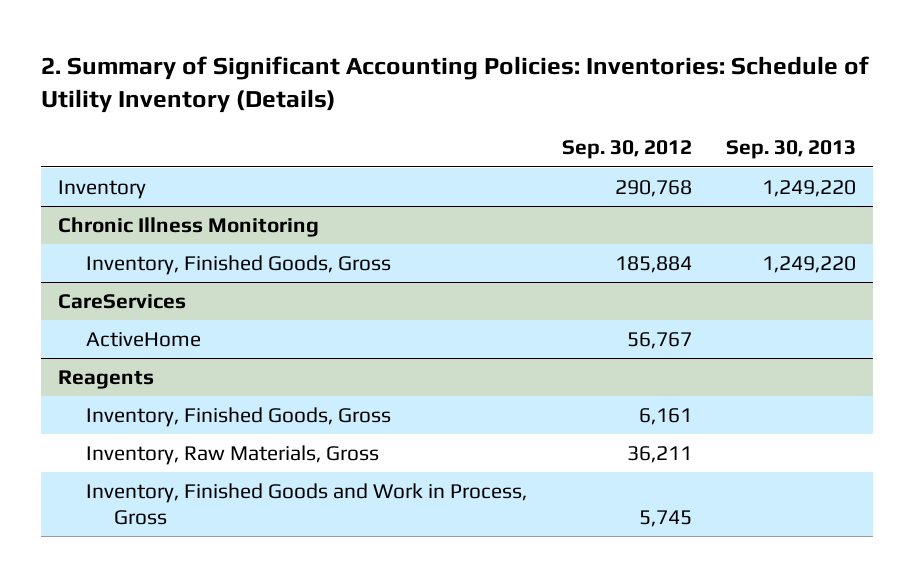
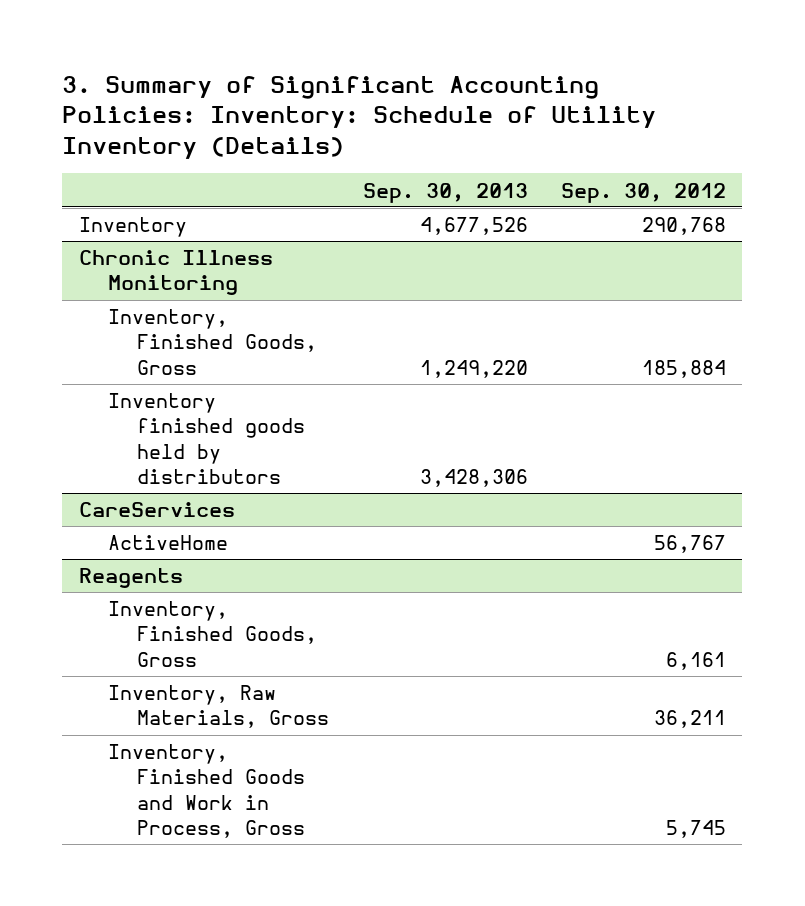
[41,56,870,114] 2. Summary of Significant Accounting Policies: Inventories: Schedule of Utility Inventory (Details) -> [62,75,657,159] 3. Summary of Significant Accounting Policies: Inventory: Schedule of Utility Inventory (Details)
[761,180,856,198] 1,249,220 -> [419,217,528,236] 4,677,526
none -> [108,393,306,484] Inventory finished goods held by distributors

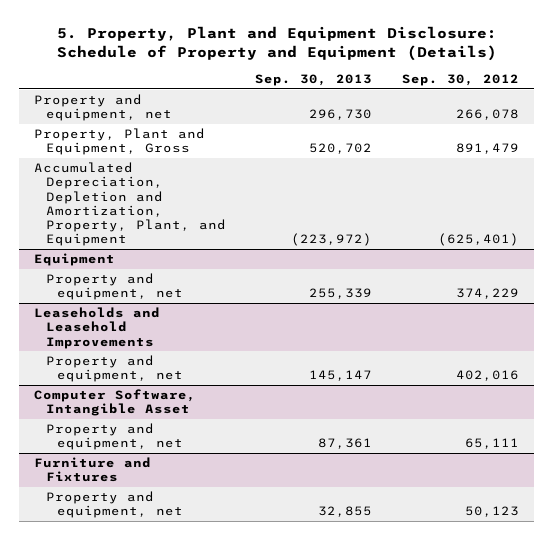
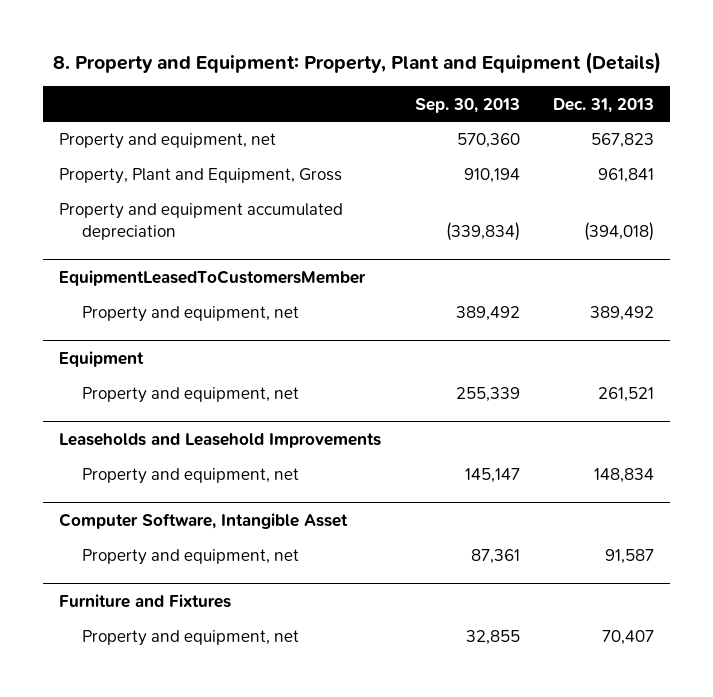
[56,26,497,61] 5. Property, Plant and Equipment Disclosure: Schedule of Property and Equipment (Details) -> [52,52,661,75] 8. Property and Equipment: Property, Plant and Equipment (Details)
[401,74,519,87] Sep. 30, 2012 -> none
none -> [552,97,654,113] Dec. 31, 2013
[309,109,373,121] 296,730 -> [456,133,520,149] 570,360
[309,143,373,155] 520,702 -> [463,168,520,184] 910,194
[34,162,226,247] Accumulated Depreciation, Depletion and Amortization, Property, Plant, and Equipment -> [59,203,344,241] Property and equipment accumulated depreciation
[291,233,373,247] (223,972) -> [445,222,520,242] (339,834)
none -> [59,270,367,287] EquipmentLeasedToCustomersMember
none -> [81,306,299,323] Property and equipment, net

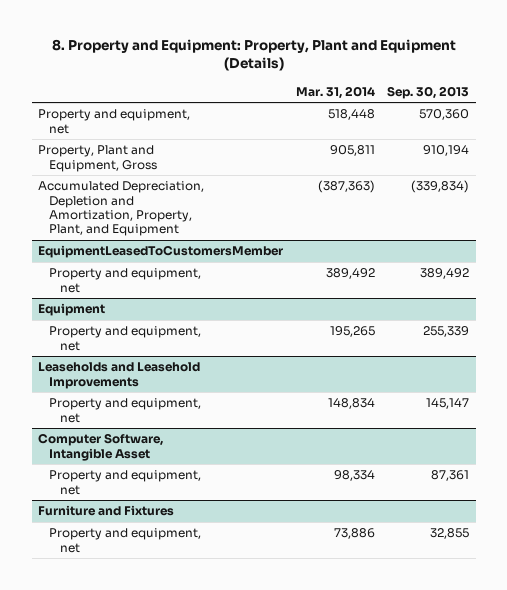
[552,97,654,113] Dec. 31, 2013 -> none
none -> [295,85,375,99] Mar. 31, 2014
[59,203,344,241] Property and equipment accumulated depreciation -> [37,181,204,237] Accumulated Depreciation, Depletion and Amortization, Property, Plant, and Equipment

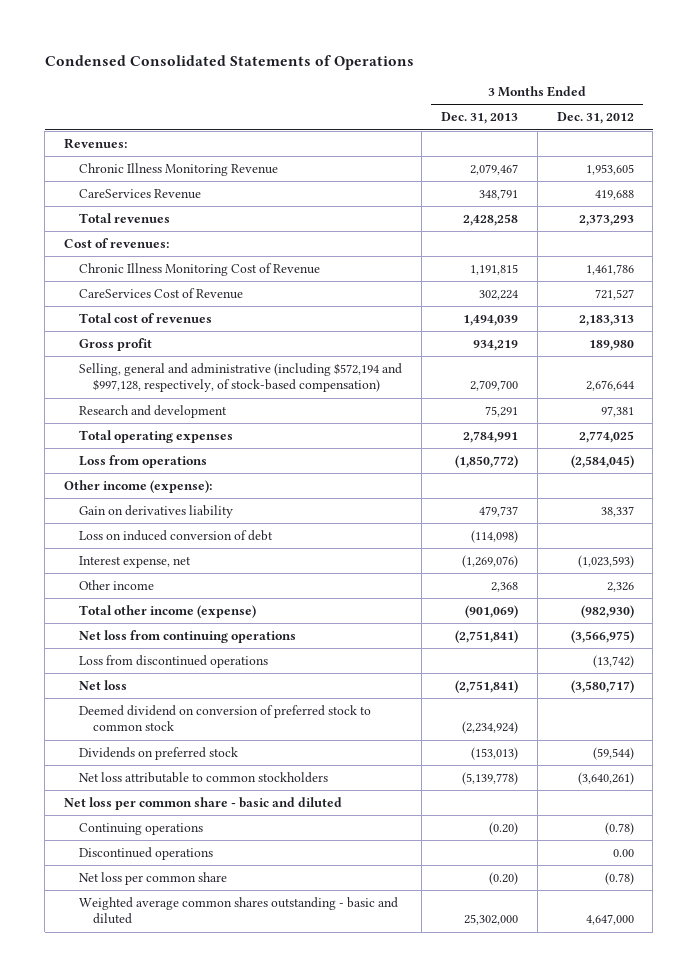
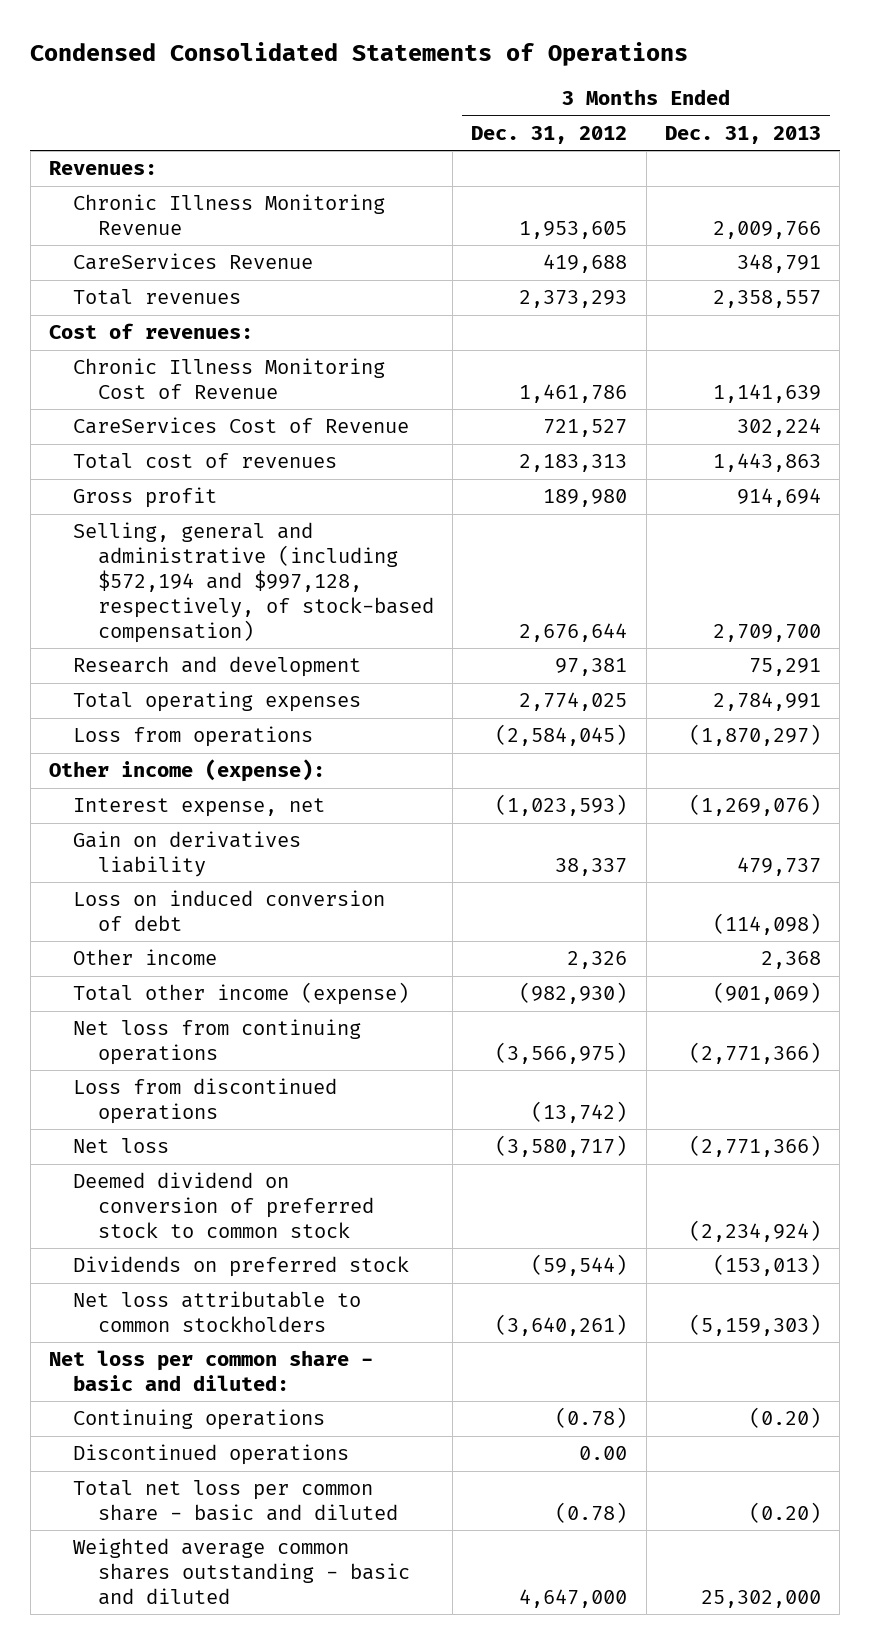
[469,163,518,175] 2,079,467 -> [712,221,821,240] 2,009,766
[462,213,518,226] 2,428,258 -> [712,290,821,309] 2,358,557
[469,263,518,275] 1,191,815 -> [712,384,821,404] 1,141,639
[462,314,518,326] 1,494,039 -> [712,453,821,473] 1,443,863
[472,339,518,351] 934,219 -> [736,488,821,508] 914,694
[454,454,518,468] (1,850,772) -> [688,724,821,747] (1,870,297)
[78,555,191,568] Interest expense, net -> [73,798,326,818] Interest expense, net
[454,629,518,643] (2,751,841) -> [688,1042,821,1065] (2,771,366)
[454,679,518,693] (2,751,841) -> [688,1135,821,1158] (2,771,366)
[461,771,518,785] (5,139,778) -> [688,1314,821,1337] (5,159,303)
[64,796,343,810] Net loss per common share - basic and diluted -> [48,1350,373,1392] Net loss per common share - basic and diluted:
[78,871,227,885] Net loss per common share -> [73,1480,398,1522] Total net loss per common share - basic and diluted

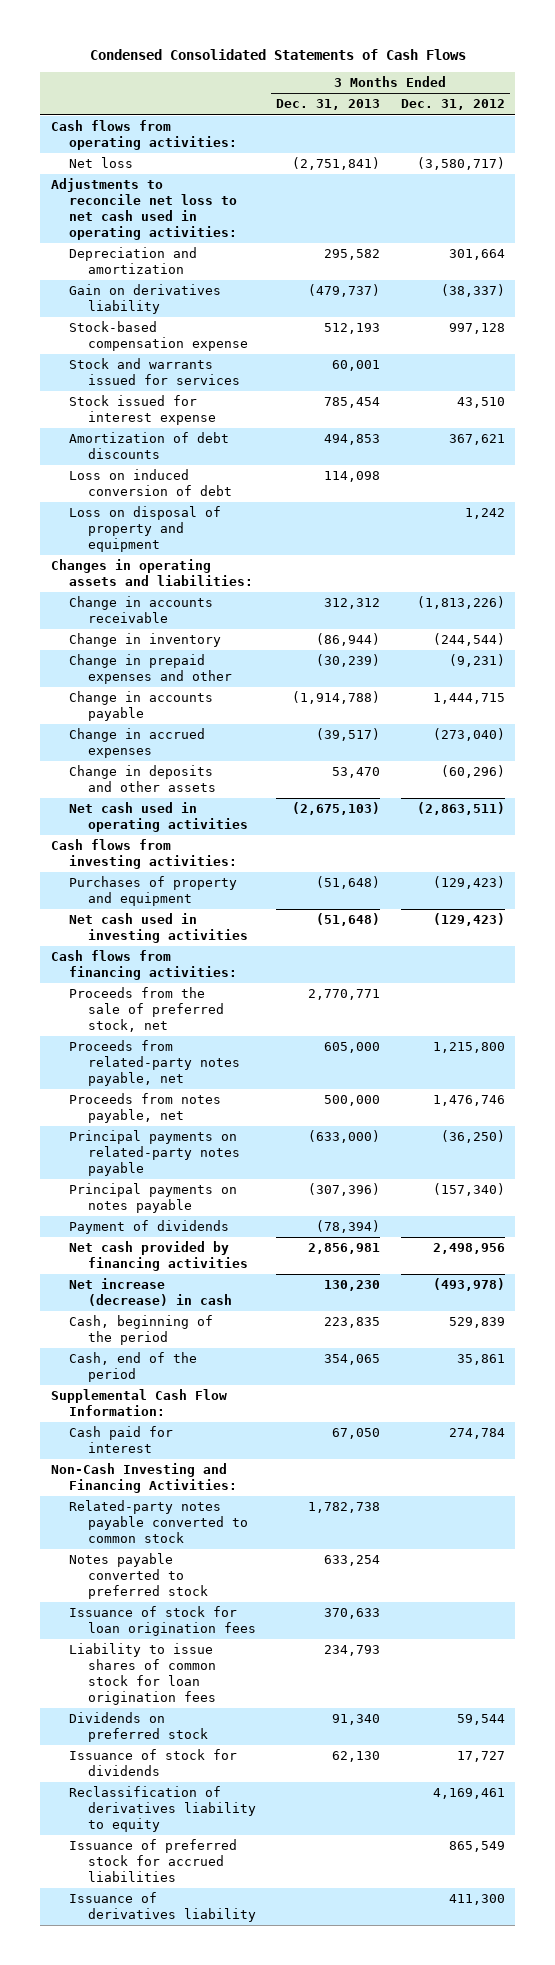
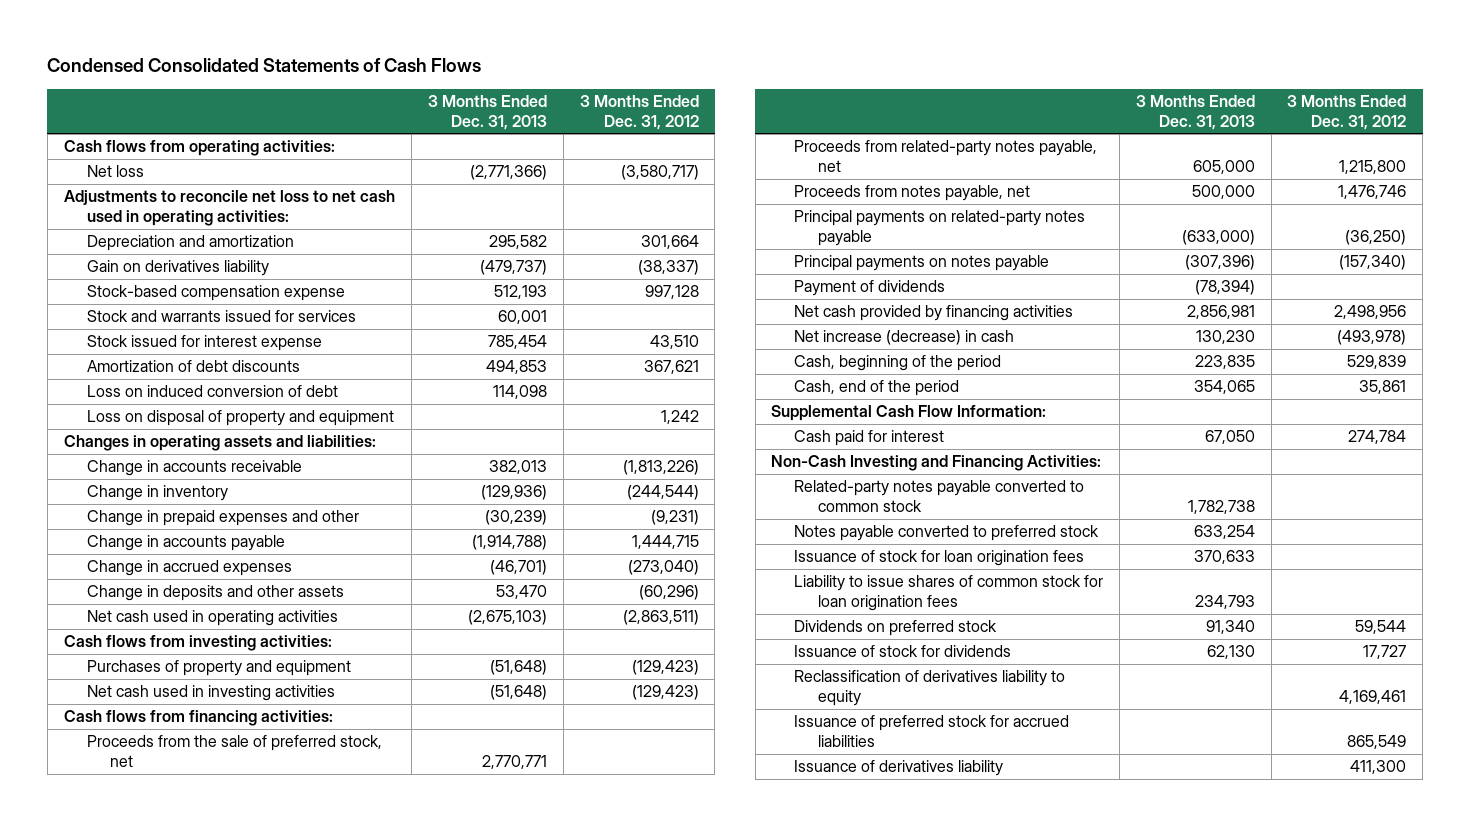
[292,157,381,171] (2,751,841) -> [470,165,548,181] (2,771,366)
[324,598,381,610] 312,312 -> [489,460,548,475] 382,013
[316,633,381,647] (86,944) -> [481,485,548,501] (129,936)
[316,728,381,742] (39,517) -> [490,560,548,576] (46,701)

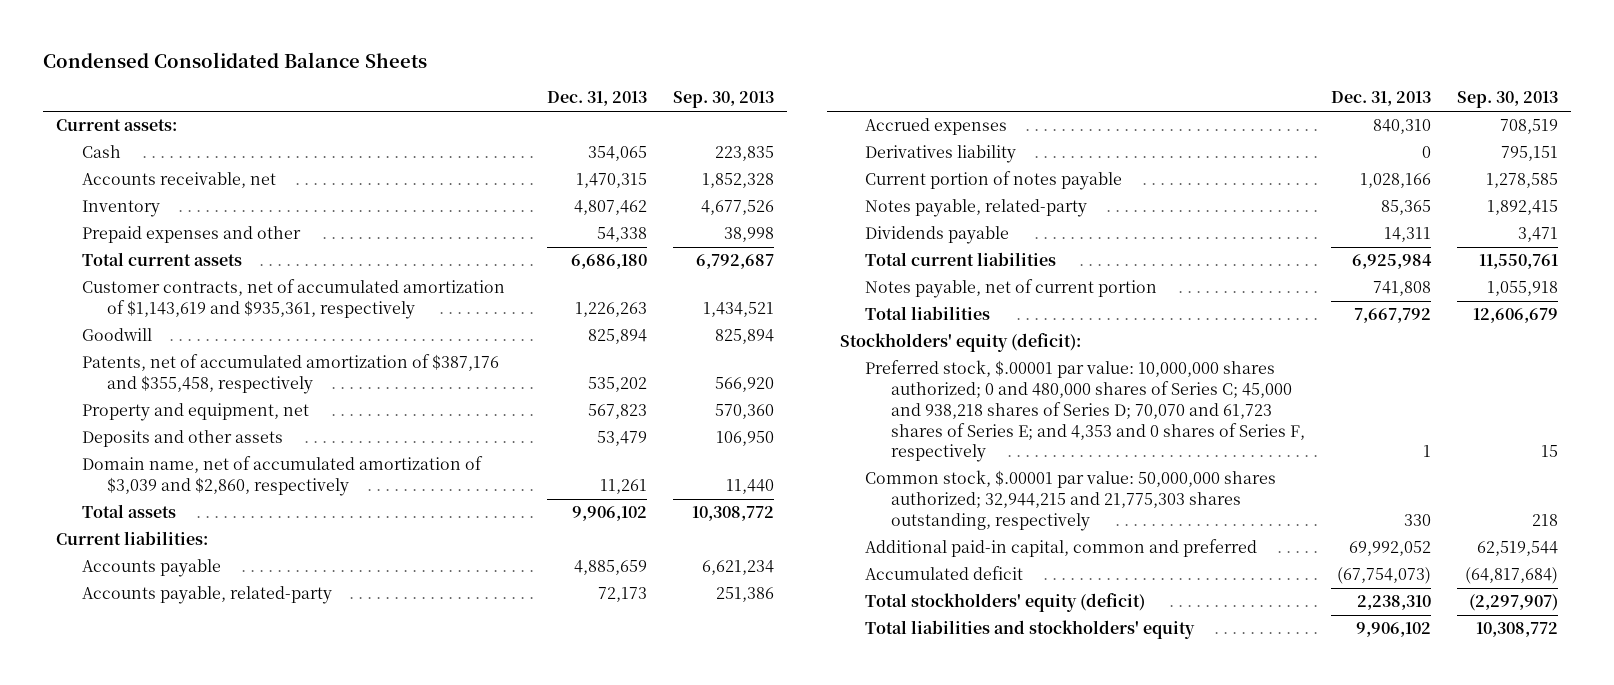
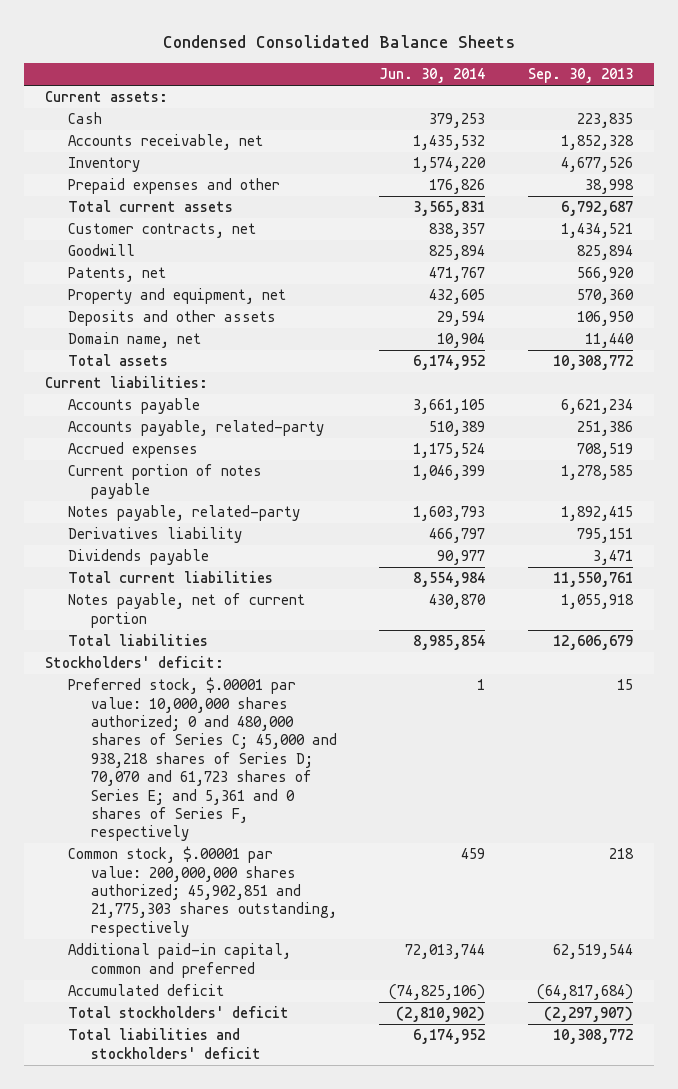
[547,91,648,107] Dec. 31, 2013 -> none
none -> [379,68,486,84] Jun. 30, 2014
[81,279,505,320] Customer contracts, net of accumulated amortization of $1,143,619 and $935,361, respectively -> [68,223,257,239] Customer contracts, net
[81,354,499,395] Patents, net of accumulated amortization of $387,176 and $355,458, respectively -> [68,267,167,283] Patents, net
[81,456,483,497] Domain name, net of accumulated amortization of $3,039 and $2,860, respectively -> [68,332,202,349] Domain name, net
[865,145,1017,164] Derivatives liability -> [68,527,243,544] Derivatives liability
[839,333,1081,353] Stockholders' equity (deficit): -> [45,656,225,669] Stockholders' deficit:
[865,360,1305,463] Preferred stock, $.00001 par value: 10,000,000 shares authorized; 0 and 480,000 shares of Series C; 45,000 and 938,218 shares of Series D; 70,070 and 61,723 shares of Series E; and 4,353 and 0 shares of Series F, respectively -> [68,677,338,842] Preferred stock, $.00001 par value: 10,000,000 shares authorized; 0 and 480,000 shares of Series C; 45,000 and 938,218 shares of Series D; 70,070 and 61,723 shares of Series E; and 5,361 and 0 shares of Series F, respectively
[865,470,1277,531] Common stock, $.00001 par value: 50,000,000 shares authorized; 32,944,215 and 21,775,303 shares outstanding, respectively -> [68,846,338,937] Common stock, $.00001 par value: 200,000,000 shares authorized; 45,902,851 and 21,775,303 shares outstanding, respectively
[865,593,1146,613] Total stockholders' equity (deficit) -> [68,1006,290,1019] Total stockholders' deficit
[865,620,1196,640] Total liabilities and stockholders' equity -> [68,1028,262,1059] Total liabilities and stockholders' deficit

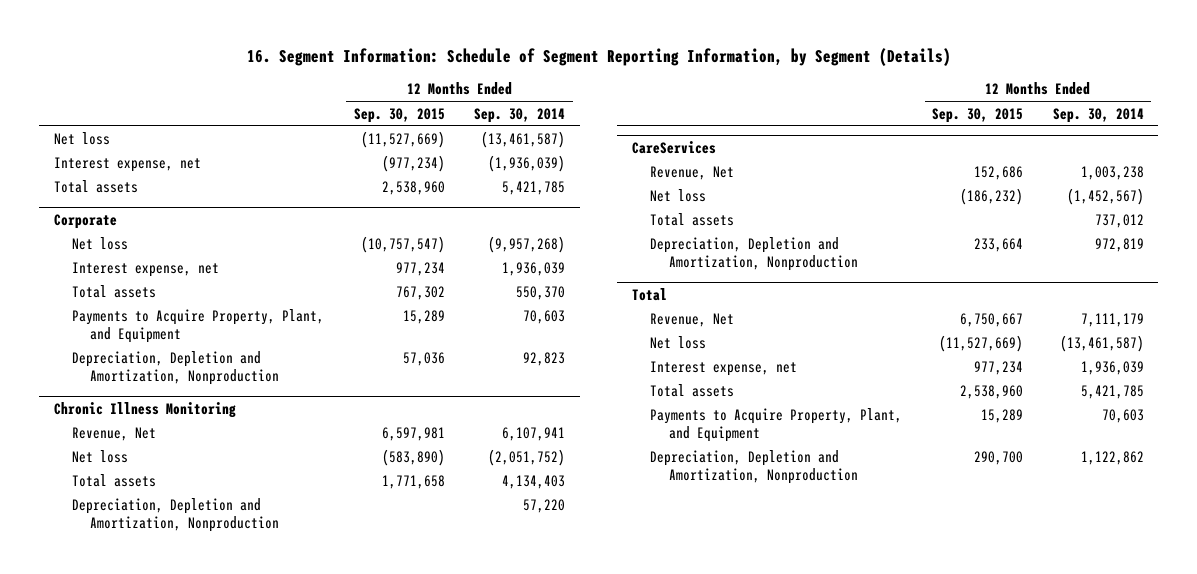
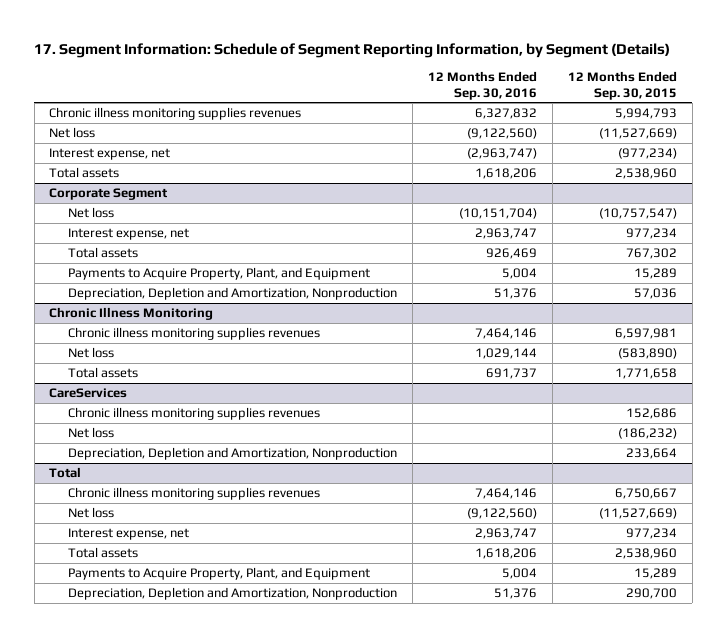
[246,48,951,67] 16. Segment Information: Schedule of Segment Reporting Information, by Segment (Details) -> [34,43,671,59] 17. Segment Information: Schedule of Segment Reporting Information, by Segment (Details)
[474,107,566,123] Sep. 30, 2014 -> none
none -> [427,71,537,100] 12 Months Ended Sep. 30, 2016
none -> [49,107,302,121] Chronic illness monitoring supplies revenues
[53,214,117,230] Corporate -> [49,188,169,201] Corporate Segment
[72,427,157,442] Revenue, Net -> [68,327,321,341] Chronic illness monitoring supplies revenues
[72,498,280,533] Depreciation, Depletion and Amortization, Nonproduction -> none
[650,166,735,181] Revenue, Net -> [68,407,321,421] Chronic illness monitoring supplies revenues
[650,213,735,227] Total assets -> none
[650,313,735,328] Revenue, Net -> [68,487,321,501] Chronic illness monitoring supplies revenues

